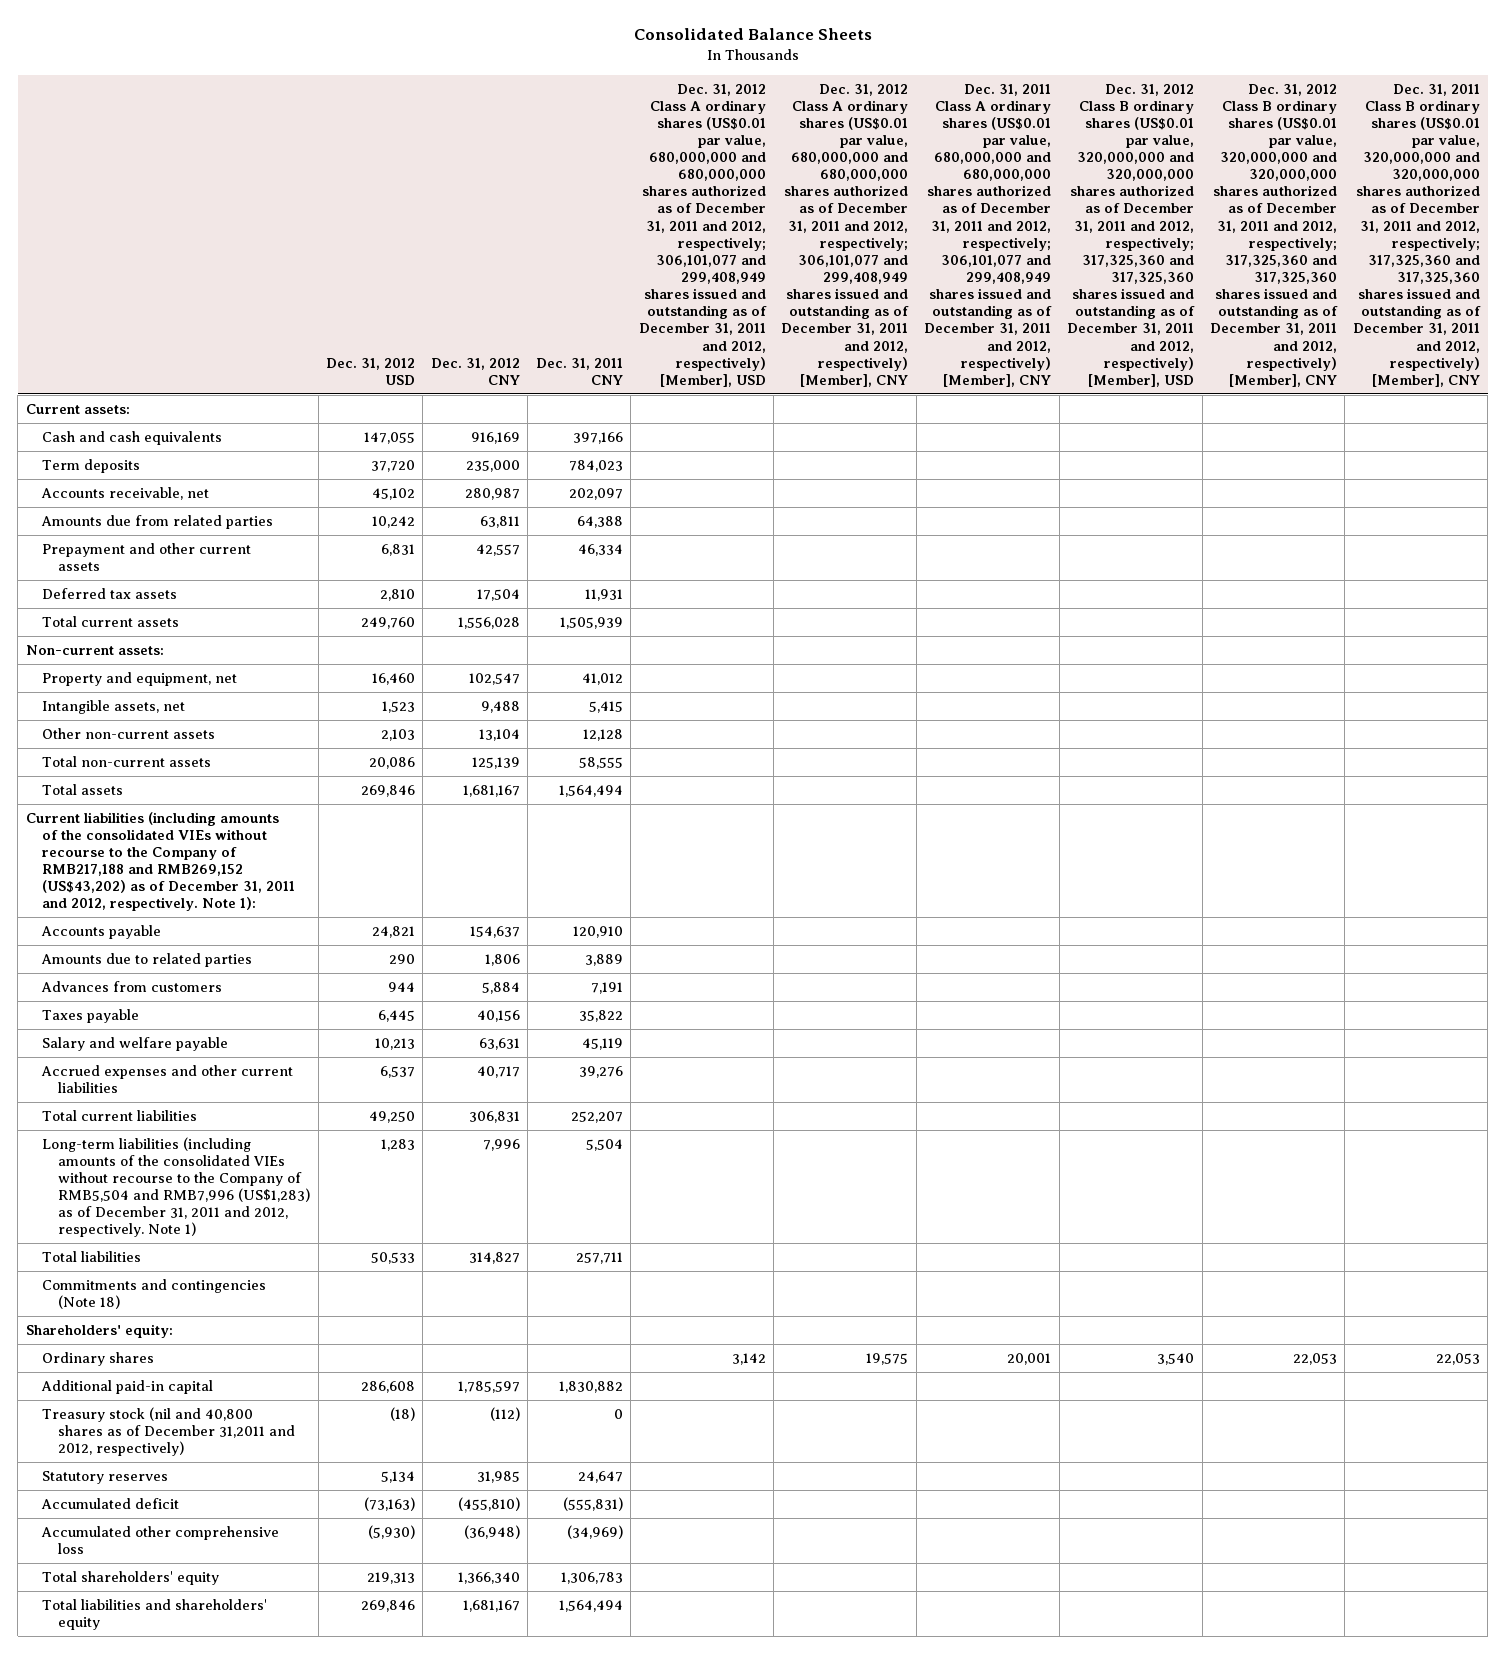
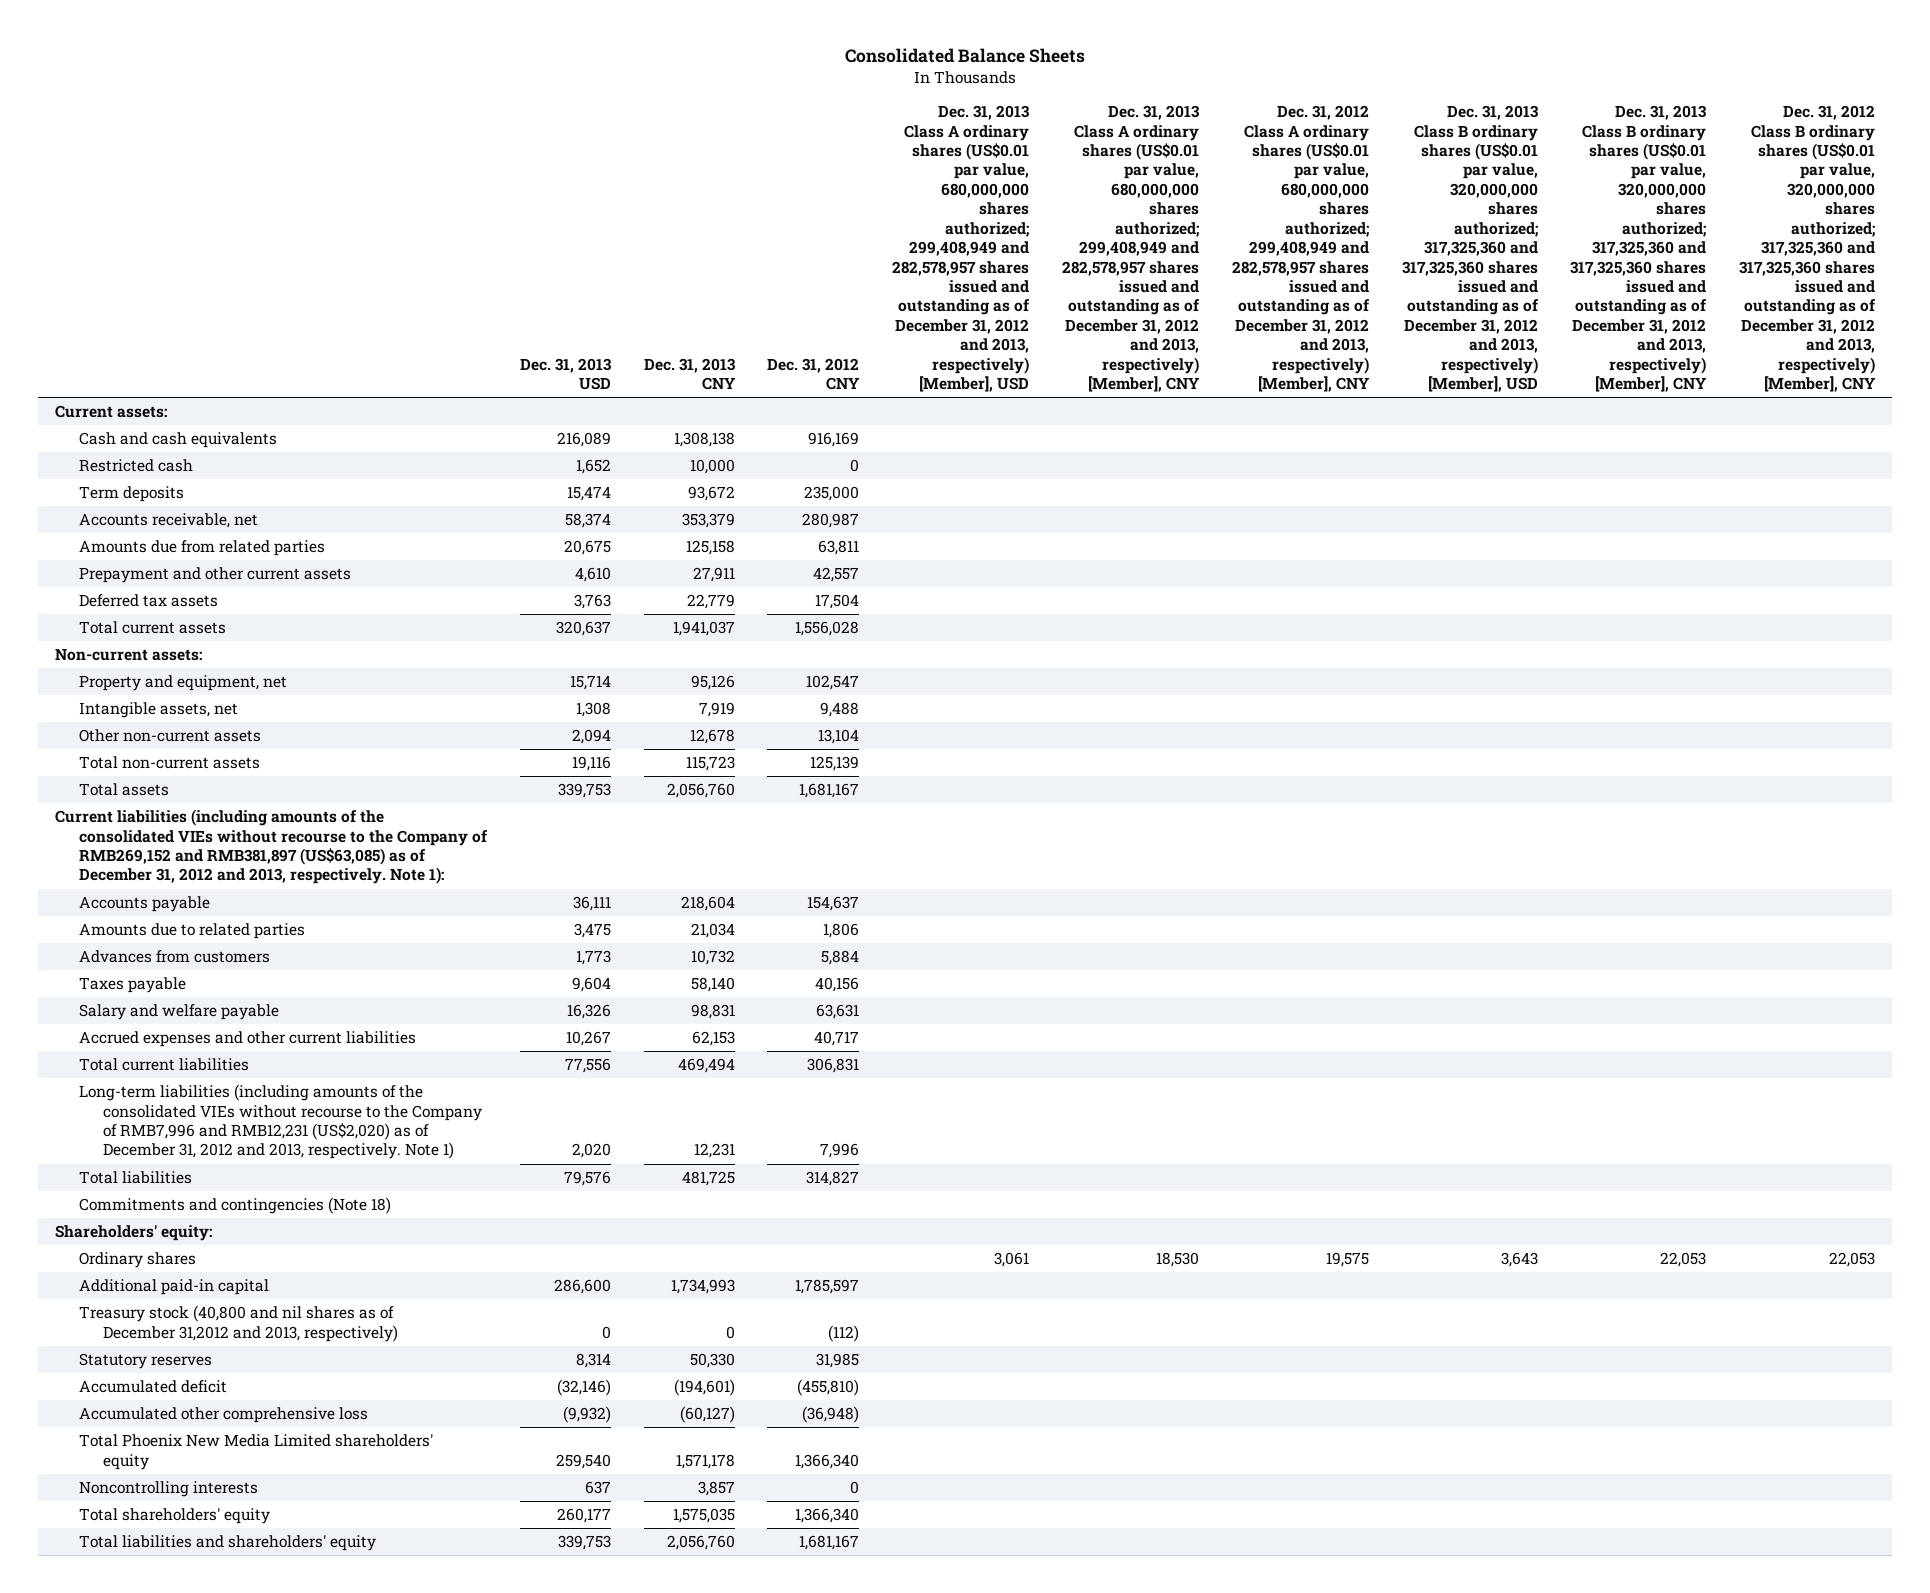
[325,357,415,385] Dec. 31, 2012 USD -> none
[535,357,623,385] Dec. 31, 2011 CNY -> none
[638,83,767,387] Dec. 31, 2012 Class A ordinary shares (US$0.01 par value, 680,000,000 and 680,000,000 shares authorized as of December 31, 2011 and 2012, respectively; 306,101,077 and 299,408,949 shares issued and outstanding as of December 31, 2011 and 2012, respectively) [Member], USD -> none
[781,83,910,387] Dec. 31, 2012 Class A ordinary shares (US$0.01 par value, 680,000,000 and 680,000,000 shares authorized as of December 31, 2011 and 2012, respectively; 306,101,077 and 299,408,949 shares issued and outstanding as of December 31, 2011 and 2012, respectively) [Member], CNY -> none
[924,83,1053,387] Dec. 31, 2011 Class A ordinary shares (US$0.01 par value, 680,000,000 and 680,000,000 shares authorized as of December 31, 2011 and 2012, respectively; 306,101,077 and 299,408,949 shares issued and outstanding as of December 31, 2011 and 2012, respectively) [Member], CNY -> none
[1067,83,1196,387] Dec. 31, 2012 Class B ordinary shares (US$0.01 par value, 320,000,000 and 320,000,000 shares authorized as of December 31, 2011 and 2012, respectively; 317,325,360 and 317,325,360 shares issued and outstanding as of December 31, 2011 and 2012, respectively) [Member], USD -> none
[1209,83,1338,387] Dec. 31, 2012 Class B ordinary shares (US$0.01 par value, 320,000,000 and 320,000,000 shares authorized as of December 31, 2011 and 2012, respectively; 317,325,360 and 317,325,360 shares issued and outstanding as of December 31, 2011 and 2012, respectively) [Member], CNY -> none
[1352,83,1481,387] Dec. 31, 2011 Class B ordinary shares (US$0.01 par value, 320,000,000 and 320,000,000 shares authorized as of December 31, 2011 and 2012, respectively; 317,325,360 and 317,325,360 shares issued and outstanding as of December 31, 2011 and 2012, respectively) [Member], CNY -> none
none -> [519,357,612,391] Dec. 31, 2013 USD
none -> [643,357,736,391] Dec. 31, 2013 CNY
none -> [892,105,1031,393] Dec. 31, 2013 Class A ordinary shares (US$0.01 par value, 680,000,000 shares authorized; 299,408,949 and 282,578,957 shares issued and outstanding as of December 31, 2012 and 2013, respectively) [Member], USD
none -> [1062,105,1201,393] Dec. 31, 2013 Class A ordinary shares (US$0.01 par value, 680,000,000 shares authorized; 299,408,949 and 282,578,957 shares issued and outstanding as of December 31, 2012 and 2013, respectively) [Member], CNY
none -> [1231,105,1370,393] Dec. 31, 2012 Class A ordinary shares (US$0.01 par value, 680,000,000 shares authorized; 299,408,949 and 282,578,957 shares issued and outstanding as of December 31, 2012 and 2013, respectively) [Member], CNY
none -> [1401,105,1539,393] Dec. 31, 2013 Class B ordinary shares (US$0.01 par value, 320,000,000 shares authorized; 317,325,360 and 317,325,360 shares issued and outstanding as of December 31, 2012 and 2013, respectively) [Member], USD
none -> [1570,105,1708,393] Dec. 31, 2013 Class B ordinary shares (US$0.01 par value, 320,000,000 shares authorized; 317,325,360 and 317,325,360 shares issued and outstanding as of December 31, 2012 and 2013, respectively) [Member], CNY
none -> [1739,105,1877,393] Dec. 31, 2012 Class B ordinary shares (US$0.01 par value, 320,000,000 shares authorized; 317,325,360 and 317,325,360 shares issued and outstanding as of December 31, 2012 and 2013, respectively) [Member], CNY
none -> [78,459,193,473] Restricted cash
[25,811,295,912] Current liabilities (including amounts of the consolidated VIEs without recourse to the Company of RMB217,188 and RMB269,152 (US$43,202) as of December 31, 2011 and 2012, respectively. Note 1): -> [54,809,488,885] Current liabilities (including amounts of the consolidated VIEs without recourse to the Company of RMB269,152 and RMB381,897 (US$63,085) as of December 31, 2012 and 2013, respectively. Note 1):
[41,1136,311,1238] Long-term liabilities (including amounts of the consolidated VIEs without recourse to the Company of RMB5,504 and RMB7,996 (US$1,283) as of December 31, 2011 and 2012, respectively. Note 1) -> [78,1084,483,1160] Long-term liabilities (including amounts of the consolidated VIEs without recourse to the Company of RMB7,996 and RMB12,231 (US$2,020) as of December 31, 2012 and 2013, respectively. Note 1)
[41,1406,296,1457] Treasury stock (nil and 40,800 shares as of December 31,2011 and 2012, respectively) -> [78,1305,399,1342] Treasury stock (40,800 and nil shares as of December 31,2012 and 2013, respectively)
none -> [78,1434,433,1470] Total Phoenix New Media Limited shareholders' equity
none -> [78,1481,258,1498] Noncontrolling interests

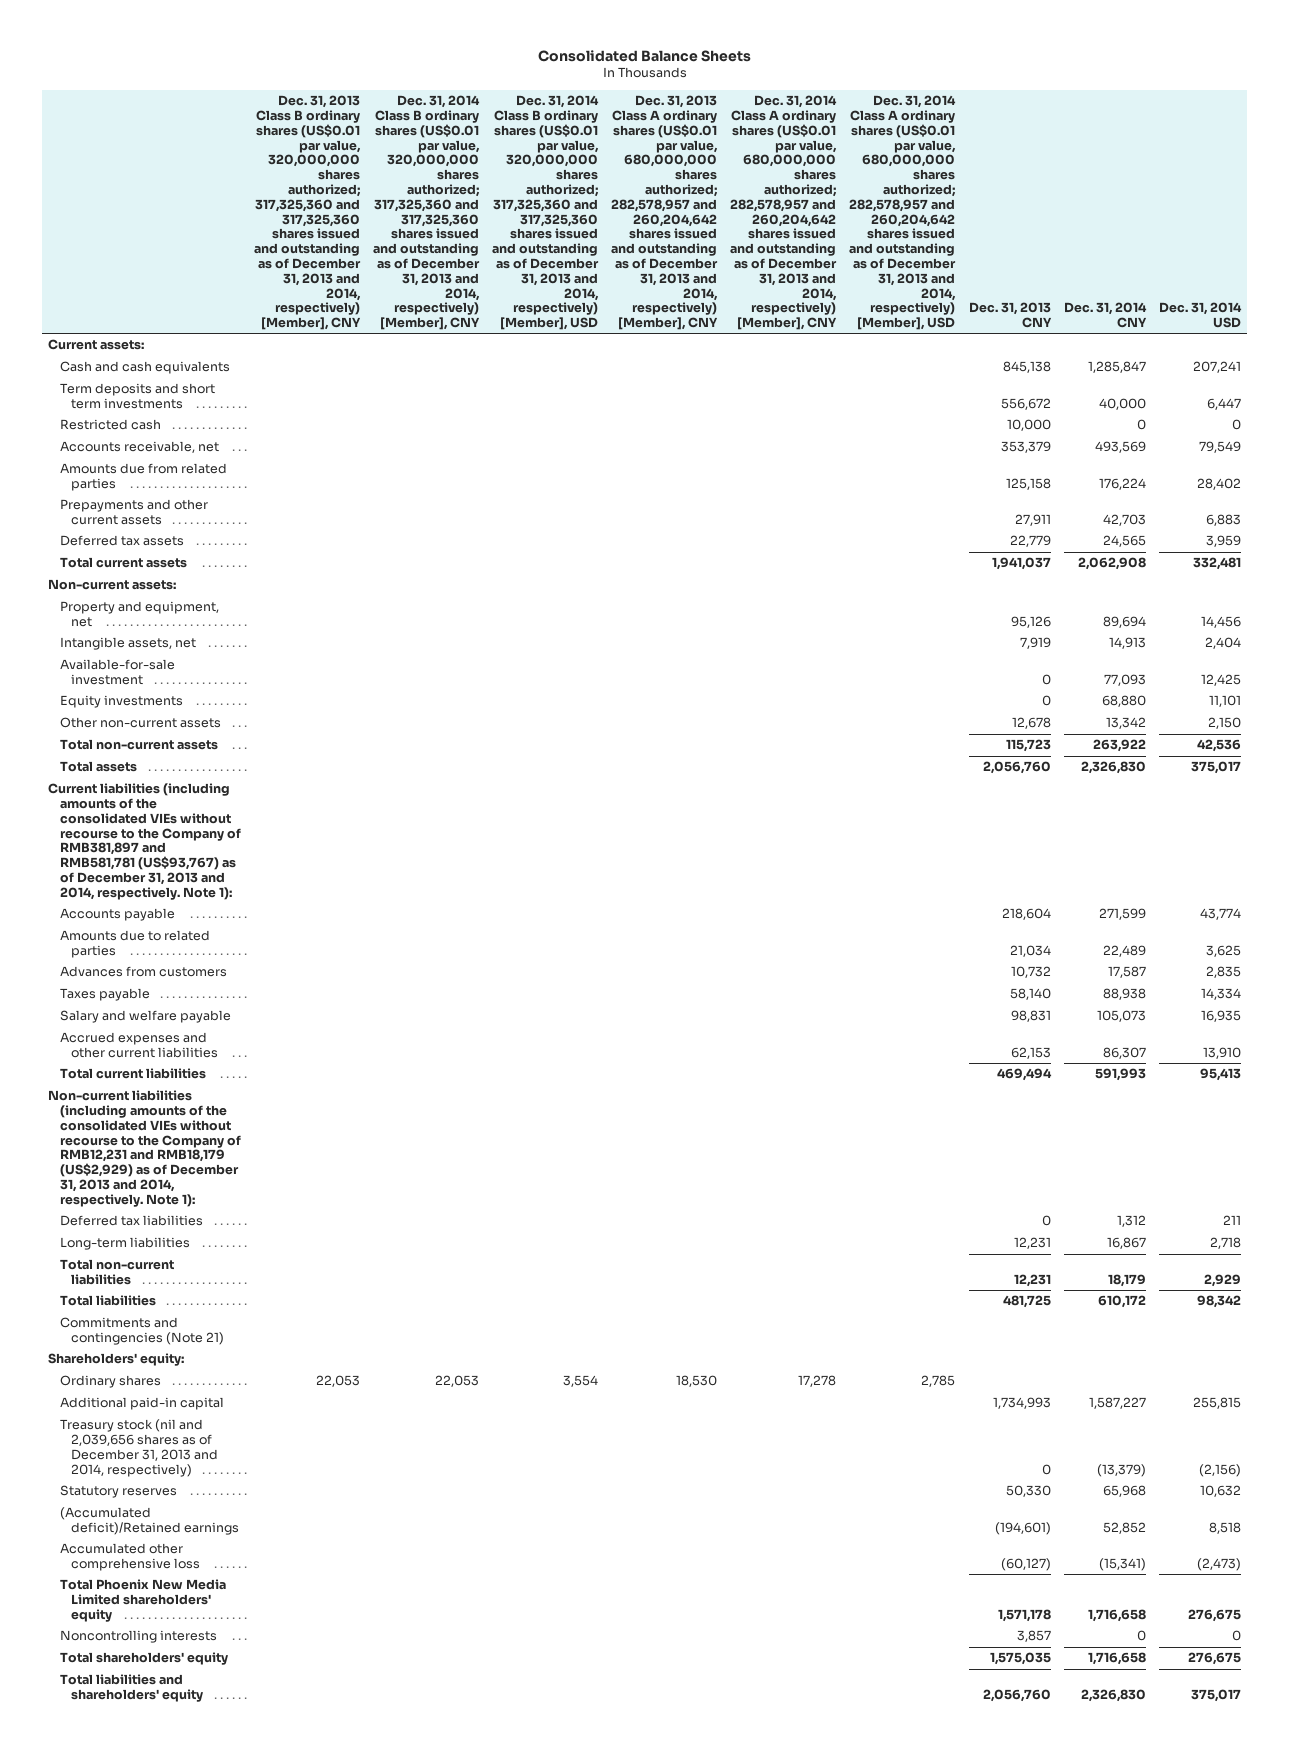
[519,357,612,391] Dec. 31, 2013 USD -> none
[767,357,861,391] Dec. 31, 2012 CNY -> none
[892,105,1031,393] Dec. 31, 2013 Class A ordinary shares (US$0.01 par value, 680,000,000 shares authorized; 299,408,949 and 282,578,957 shares issued and outstanding as of December 31, 2012 and 2013, respectively) [Member], USD -> none
[1062,105,1201,393] Dec. 31, 2013 Class A ordinary shares (US$0.01 par value, 680,000,000 shares authorized; 299,408,949 and 282,578,957 shares issued and outstanding as of December 31, 2012 and 2013, respectively) [Member], CNY -> none
[1231,105,1370,393] Dec. 31, 2012 Class A ordinary shares (US$0.01 par value, 680,000,000 shares authorized; 299,408,949 and 282,578,957 shares issued and outstanding as of December 31, 2012 and 2013, respectively) [Member], CNY -> none
[1401,105,1539,393] Dec. 31, 2013 Class B ordinary shares (US$0.01 par value, 320,000,000 shares authorized; 317,325,360 and 317,325,360 shares issued and outstanding as of December 31, 2012 and 2013, respectively) [Member], USD -> none
[1570,105,1708,393] Dec. 31, 2013 Class B ordinary shares (US$0.01 par value, 320,000,000 shares authorized; 317,325,360 and 317,325,360 shares issued and outstanding as of December 31, 2012 and 2013, respectively) [Member], CNY -> none
[1739,105,1877,393] Dec. 31, 2012 Class B ordinary shares (US$0.01 par value, 320,000,000 shares authorized; 317,325,360 and 317,325,360 shares issued and outstanding as of December 31, 2012 and 2013, respectively) [Member], CNY -> none
none -> [253,95,361,331] Dec. 31, 2013 Class B ordinary shares (US$0.01 par value, 320,000,000 shares authorized; 317,325,360 and 317,325,360 shares issued and outstanding as of December 31, 2013 and 2014, respectively) [Member], CNY
none -> [372,95,480,331] Dec. 31, 2014 Class B ordinary shares (US$0.01 par value, 320,000,000 shares authorized; 317,325,360 and 317,325,360 shares issued and outstanding as of December 31, 2013 and 2014, respectively) [Member], CNY
none -> [492,95,600,331] Dec. 31, 2014 Class B ordinary shares (US$0.01 par value, 320,000,000 shares authorized; 317,325,360 and 317,325,360 shares issued and outstanding as of December 31, 2013 and 2014, respectively) [Member], USD
none -> [611,95,719,331] Dec. 31, 2013 Class A ordinary shares (US$0.01 par value, 680,000,000 shares authorized; 282,578,957 and 260,204,642 shares issued and outstanding as of December 31, 2013 and 2014, respectively) [Member], CNY
none -> [730,95,838,331] Dec. 31, 2014 Class A ordinary shares (US$0.01 par value, 680,000,000 shares authorized; 282,578,957 and 260,204,642 shares issued and outstanding as of December 31, 2013 and 2014, respectively) [Member], CNY
none -> [849,95,957,331] Dec. 31, 2014 Class A ordinary shares (US$0.01 par value, 680,000,000 shares authorized; 282,578,957 and 260,204,642 shares issued and outstanding as of December 31, 2013 and 2014, respectively) [Member], USD
none -> [1063,302,1147,329] Dec. 31, 2014 CNY
none -> [1158,302,1242,329] Dec. 31, 2014 USD
[673,432,735,448] 1,308,138 -> [1002,361,1051,374] 845,138
none -> [59,383,215,410] Term deposits and short term investments
[78,486,184,503] Term deposits -> none
[78,567,351,584] Prepayment and other current assets -> [59,499,208,526] Prepayments and other current assets
none -> [59,659,175,686] Available-for-sale investment
none -> [59,695,183,709] Equity investments
[54,809,488,885] Current liabilities (including amounts of the consolidated VIEs without recourse to the Company of RMB269,152 and RMB381,897 (US$63,085) as of December 31, 2012 and 2013, respectively. Note 1): -> [48,783,241,900] Current liabilities (including amounts of the consolidated VIEs without recourse to the Company of RMB381,897 and RMB581,781 (US$93,767) as of December 31, 2013 and 2014, respectively. Note 1):
none -> [48,1090,241,1207] Non-current liabilities (including amounts of the consolidated VIEs without recourse to the Company of RMB12,231 and RMB18,179 (US$2,929) as of December 31, 2013 and 2014, respectively. Note 1):
none -> [59,1215,203,1227] Deferred tax liabilities
none -> [59,1237,190,1251] Long-term liabilities
[78,1084,483,1160] Long-term liabilities (including amounts of the consolidated VIEs without recourse to the Company of RMB7,996 and RMB12,231 (US$2,020) as of December 31, 2012 and 2013, respectively. Note 1) -> [59,1259,174,1286] Total non-current liabilities
[78,1197,391,1215] Commitments and contingencies (Note 18) -> [59,1317,225,1346] Commitments and contingencies (Note 21)
[78,1305,399,1342] Treasury stock (40,800 and nil shares as of December 31,2012 and 2013, respectively) -> [59,1419,219,1477] Treasury stock (nil and 2,039,656 shares as of December 31, 2013 and 2014, respectively)
[78,1380,227,1394] Accumulated deficit -> [59,1507,240,1536] (Accumulated deficit)/Retained earnings

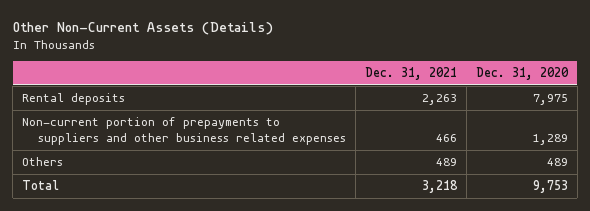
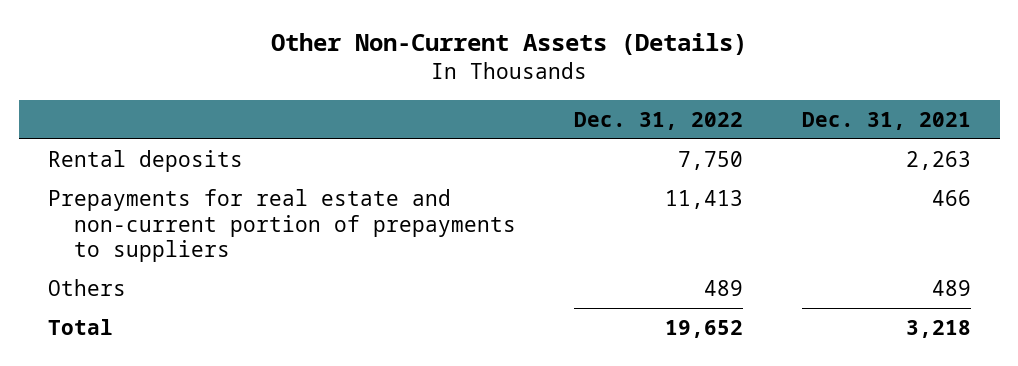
[475,67,569,81] Dec. 31, 2020 -> none
none -> [574,111,744,130] Dec. 31, 2022
[22,117,347,146] Non-current portion of prepayments to suppliers and other business related expenses -> [47,189,516,263] Prepayments for real estate and non-current portion of prepayments to suppliers

